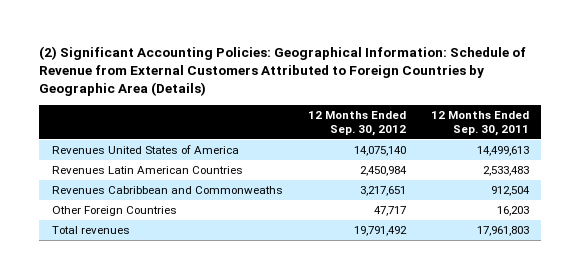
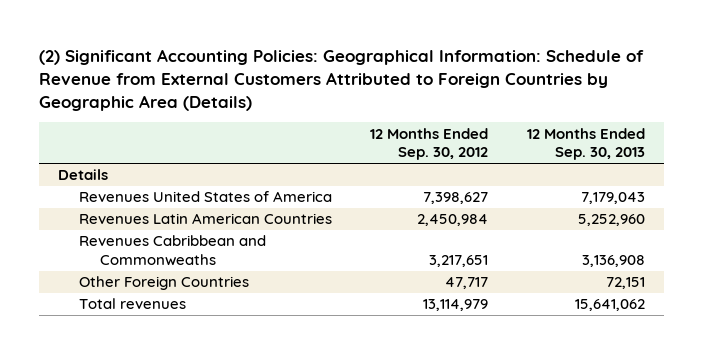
[430,111,529,137] 12 Months Ended Sep. 30, 2011 -> none
none -> [526,127,645,161] 12 Months Ended Sep. 30, 2013
none -> [57,169,108,181] Details
[353,146,406,157] 14,075,140 -> [423,192,489,205] 7,398,627
[353,226,407,237] 19,791,492 -> [423,299,489,312] 13,114,979

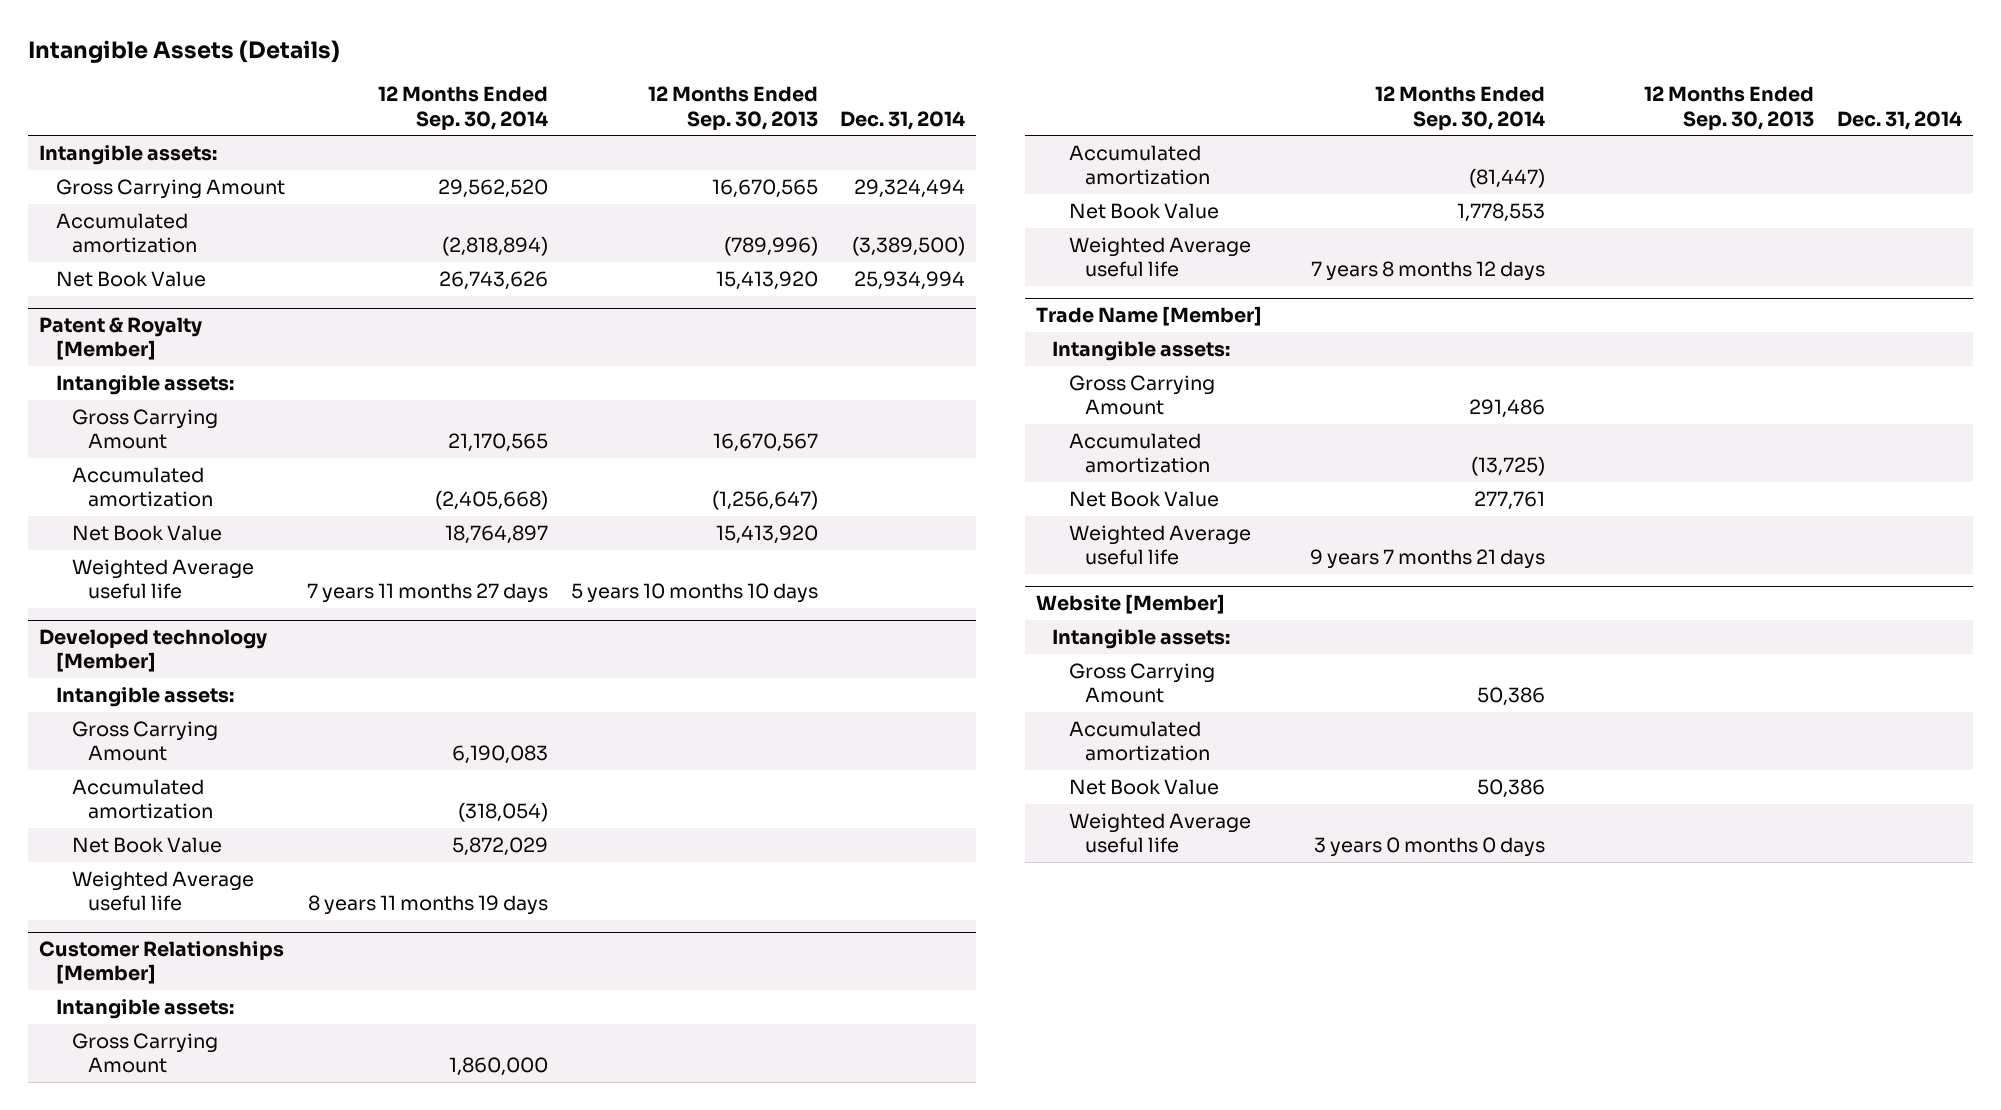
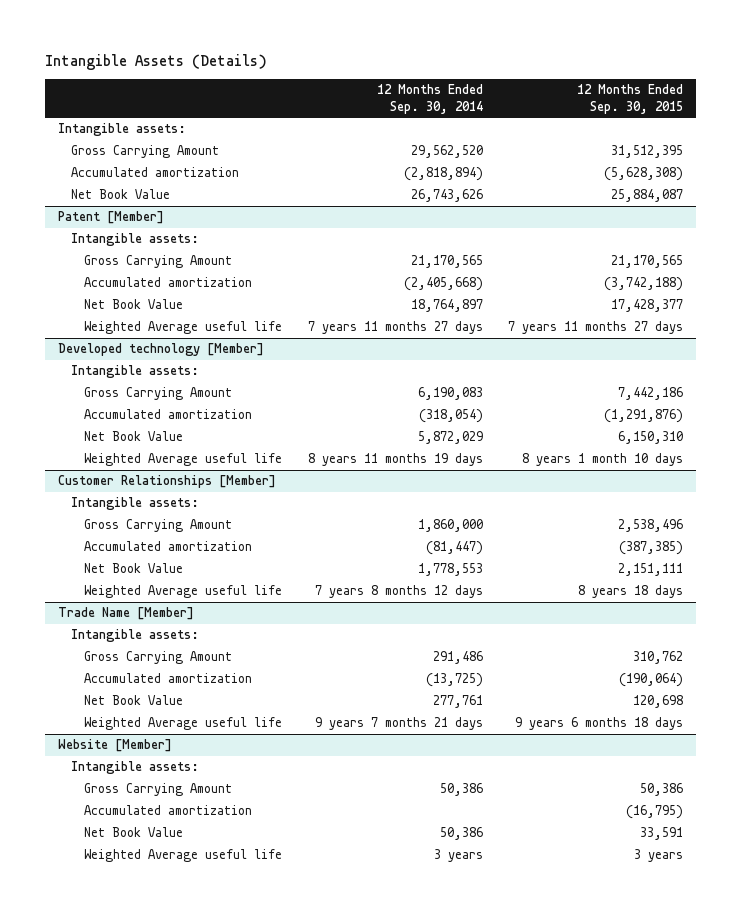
[647,86,818,130] 12 Months Ended Sep. 30, 2013 -> none
[840,110,966,130] Dec. 31, 2014 -> none
none -> [576,84,683,114] 12 Months Ended Sep. 30, 2015
[39,316,203,361] Patent & Royalty [Member] -> [57,211,164,225] Patent [Member]
[1313,837,1545,858] 3 years 0 months 0 days -> [433,849,483,863] 3 years

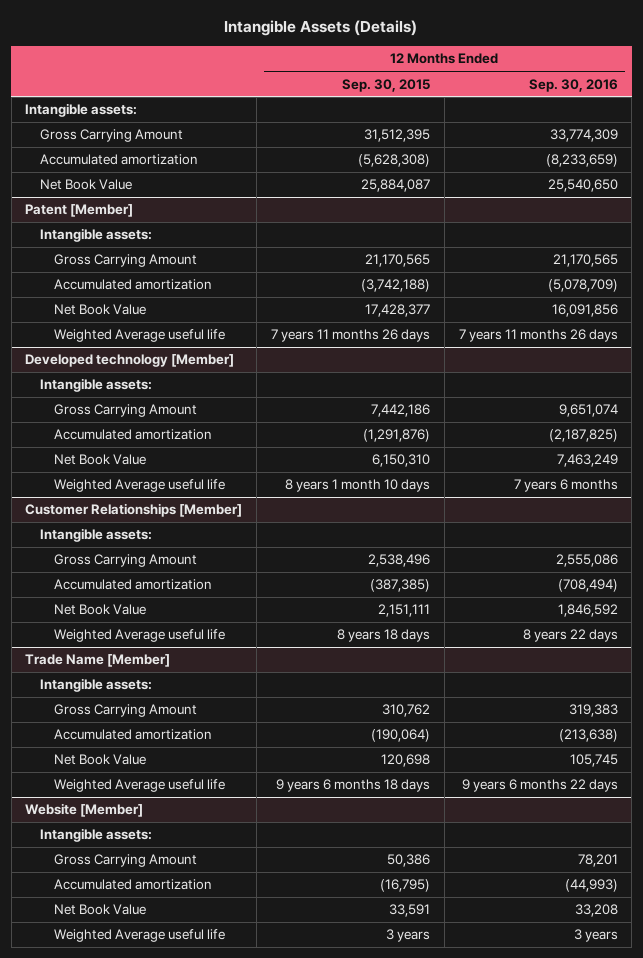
[376,84,483,114] 12 Months Ended Sep. 30, 2014 -> none
none -> [528,78,618,92] Sep. 30, 2016
[507,321,683,335] 7 years 11 months 27 days -> [270,329,430,343] 7 years 11 months 26 days

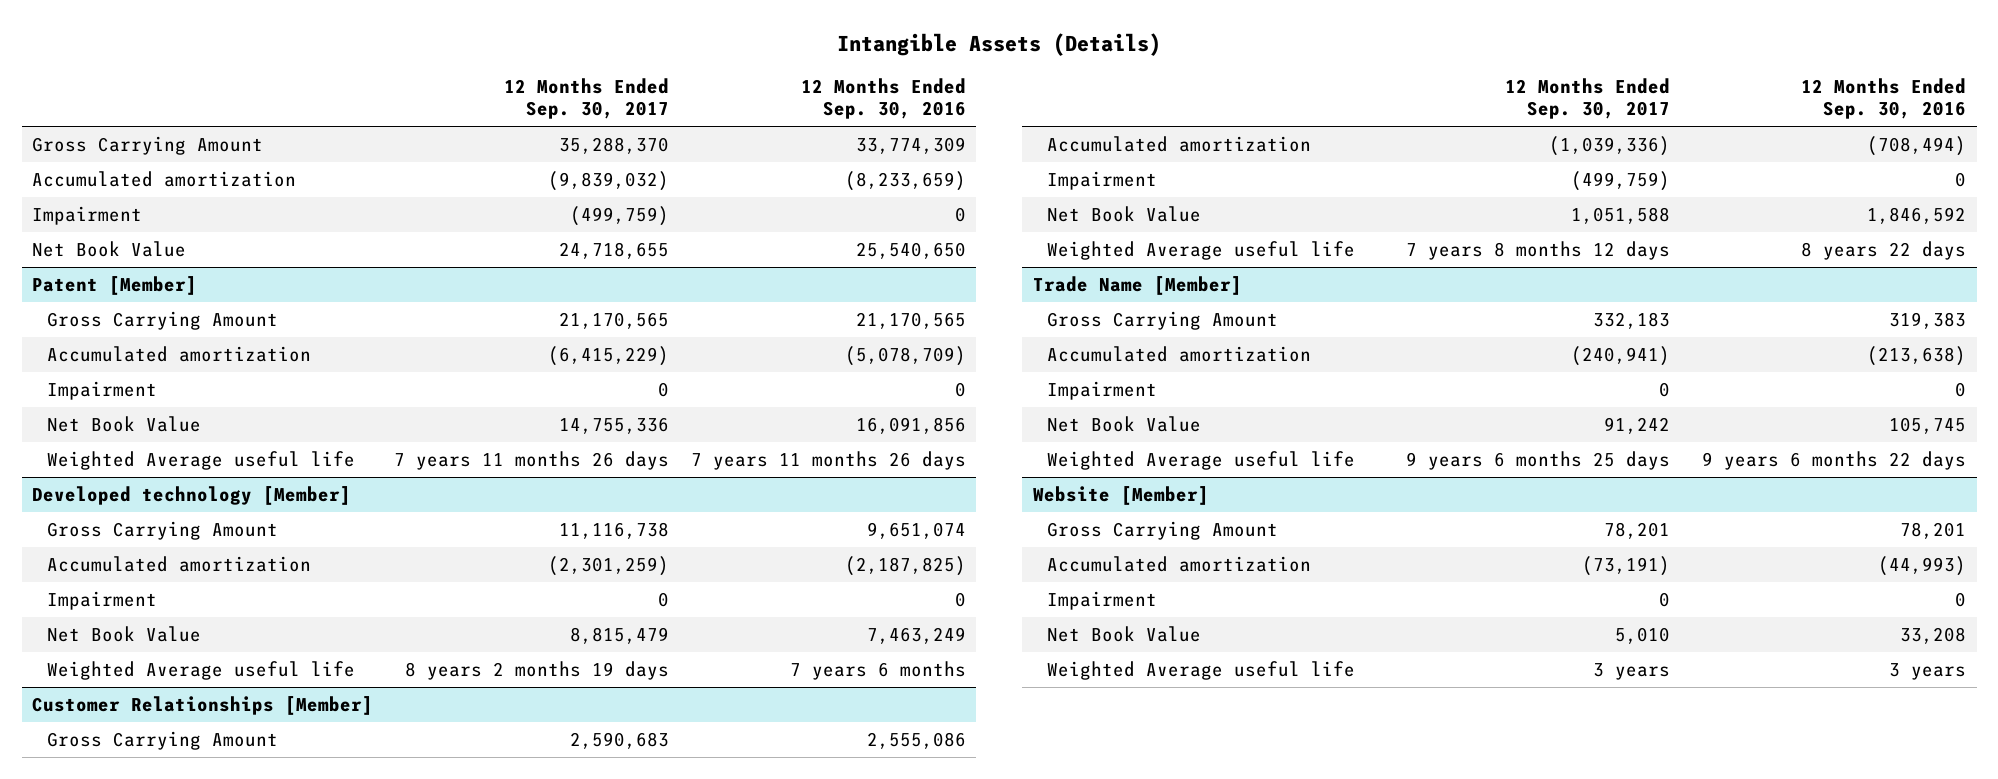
[341,78,430,92] Sep. 30, 2015 -> none
none -> [504,78,670,120] 12 Months Ended Sep. 30, 2017
[25,103,138,118] Intangible assets: -> none
none -> [32,206,143,226] Impairment
[39,228,152,243] Intangible assets: -> none
none -> [46,381,157,401] Impairment
[39,378,152,393] Intangible assets: -> none
none -> [46,591,157,611] Impairment
[39,528,152,543] Intangible assets: -> none
none -> [1047,171,1158,191] Impairment
[39,678,152,693] Intangible assets: -> none
none -> [1047,381,1158,401] Impairment
[39,828,152,843] Intangible assets: -> none
none -> [1047,591,1158,611] Impairment

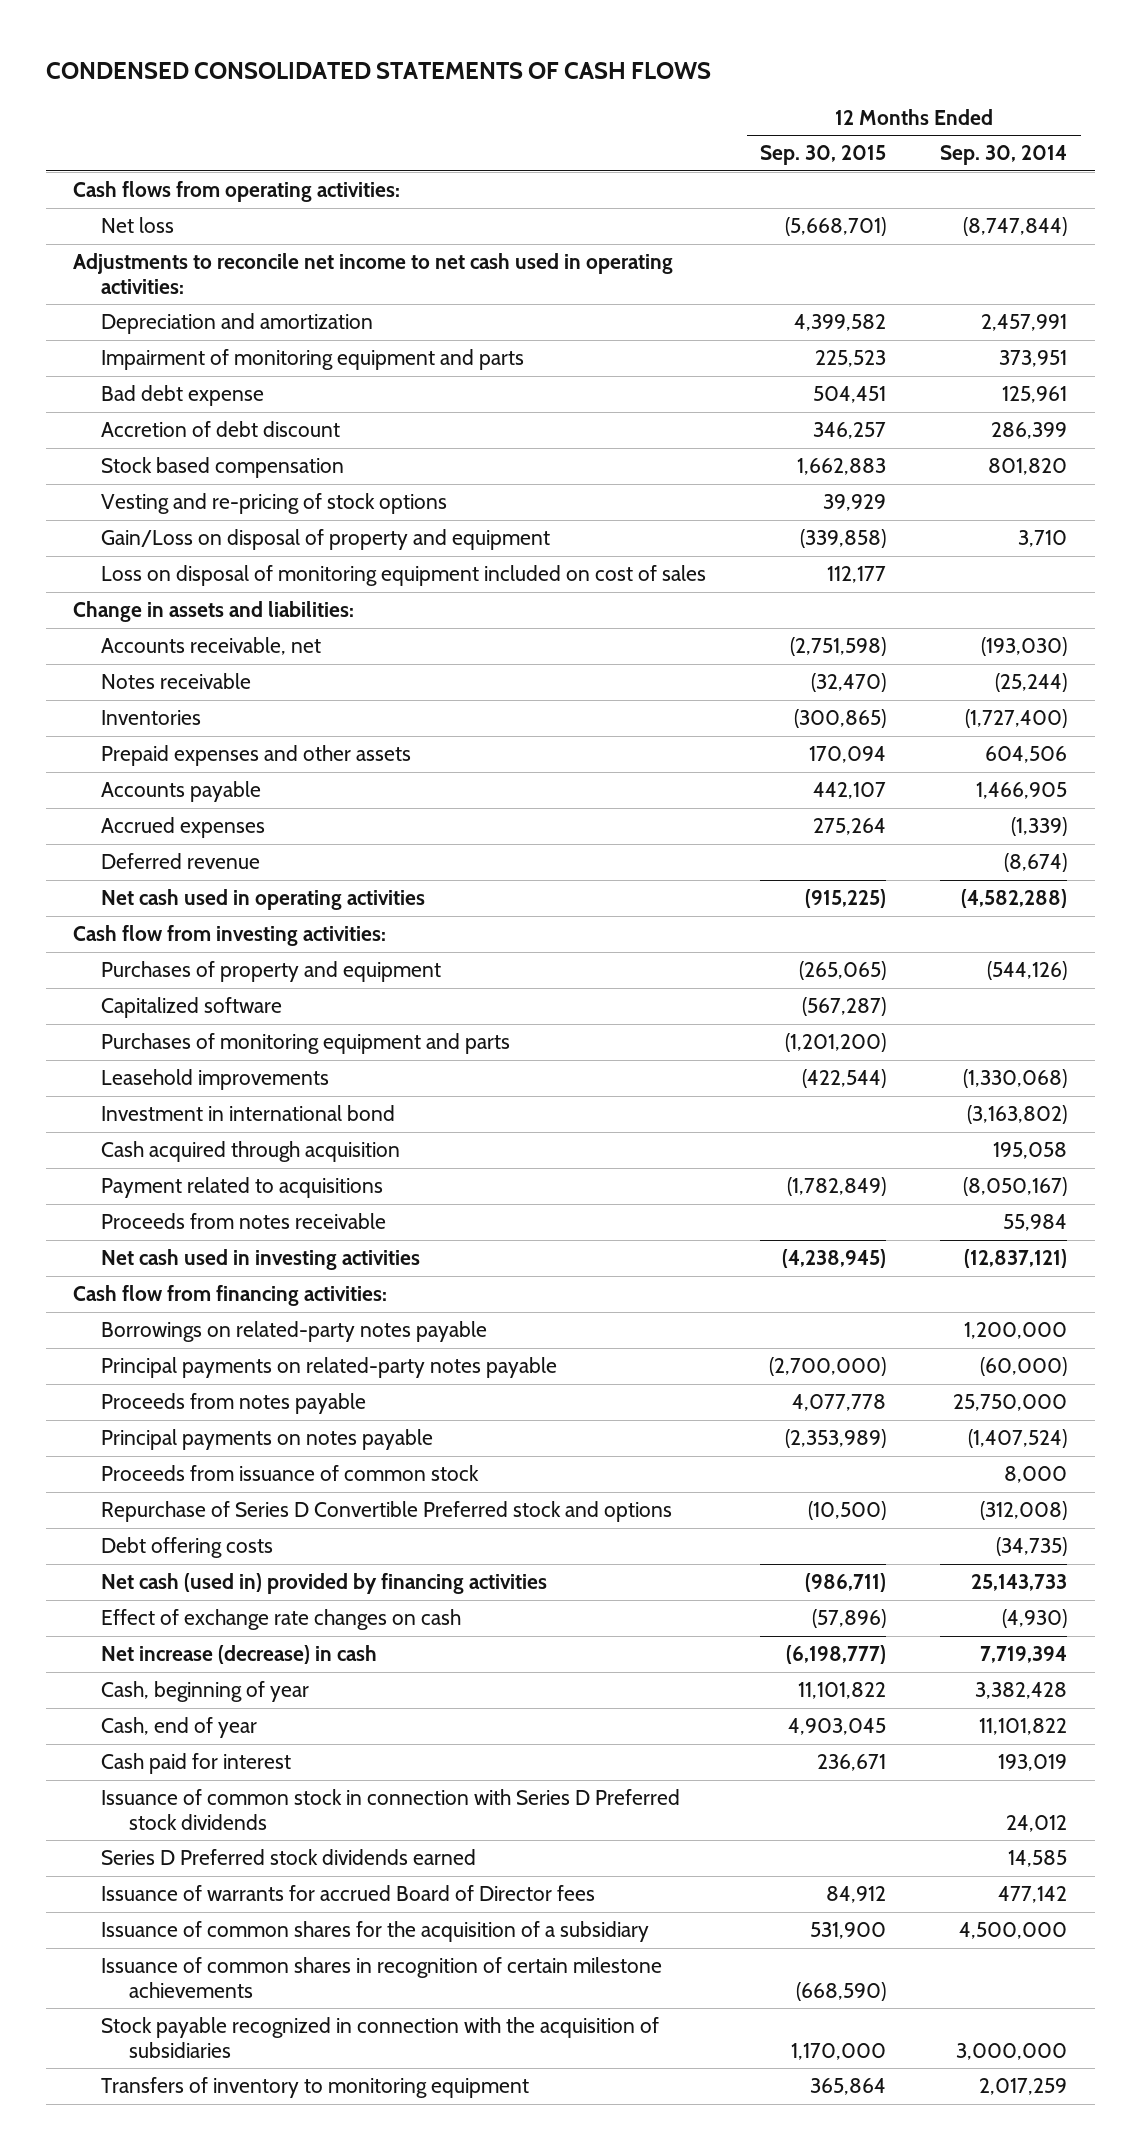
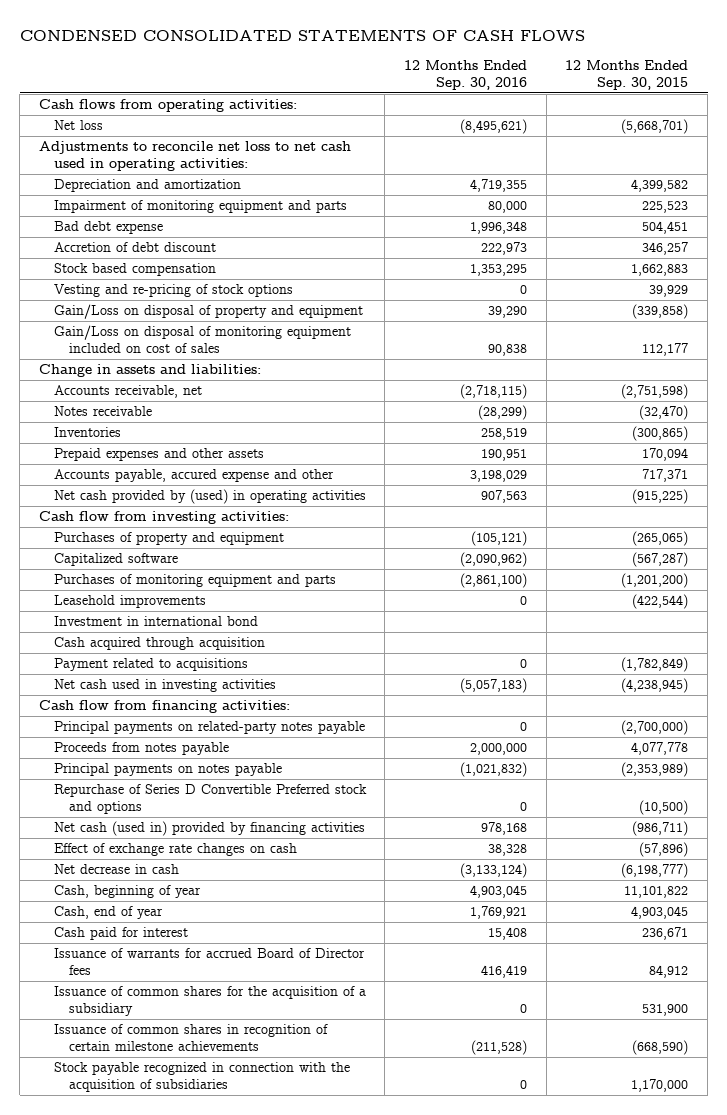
[940,145,1068,166] Sep. 30, 2014 -> none
none -> [404,59,528,90] 12 Months Ended Sep. 30, 2016
[73,253,674,294] Adjustments to reconcile net income to net cash used in operating activities: -> [38,141,351,172] Adjustments to reconcile net loss to net cash used in operating activities:
[100,565,706,587] Loss on disposal of monitoring equipment included on cost of sales -> [53,325,351,354] Gain/Loss on disposal of monitoring equipment included on cost of sales
[100,817,265,839] Accrued expenses -> none
[100,853,260,870] Deferred revenue -> none
[100,781,261,803] Accounts payable -> [53,469,334,483] Accounts payable, accured expense and other
[813,782,887,800] 442,107 -> [642,469,689,483] 717,371
[100,889,425,911] Net cash used in operating activities -> [53,489,366,505] Net cash provided by (used) in operating activities
[100,1213,386,1230] Proceeds from notes receivable -> none
[100,1321,487,1343] Borrowings on related-party notes payable -> none
[100,1465,479,1482] Proceeds from issuance of common stock -> none
[100,1537,273,1559] Debt offering costs -> none
[100,1645,377,1665] Net increase (decrease) in cash -> [53,864,179,875] Net decrease in cash
[100,1789,680,1830] Issuance of common stock in connection with Series D Preferred stock dividends -> none
[100,1849,476,1866] Series D Preferred stock dividends earned -> none
[100,2077,529,2099] Transfers of inventory to monitoring equipment -> none

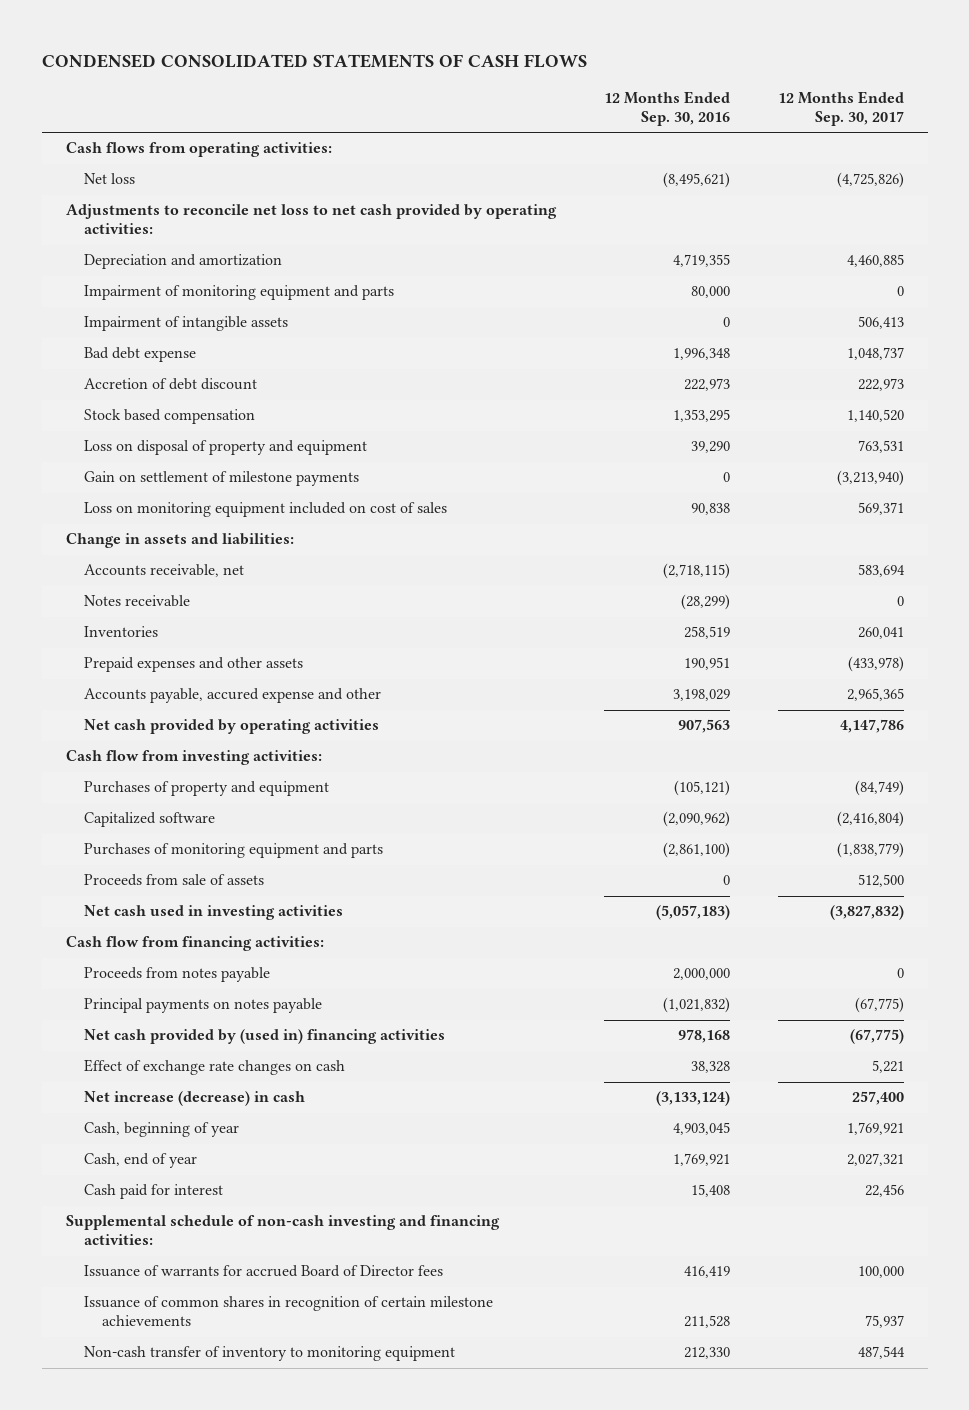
[565,59,689,90] 12 Months Ended Sep. 30, 2015 -> none
none -> [777,91,904,127] 12 Months Ended Sep. 30, 2017
[38,141,351,172] Adjustments to reconcile net loss to net cash used in operating activities: -> [65,204,557,235] Adjustments to reconcile net loss to net cash provided by operating activities:
none -> [84,316,289,332] Impairment of intangible assets
[53,284,293,298] Vesting and re-pricing of stock options -> none
[53,304,363,320] Gain/Loss on disposal of property and equipment -> [84,440,368,456] Loss on disposal of property and equipment
none -> [84,471,360,487] Gain on settlement of milestone payments
[53,325,351,354] Gain/Loss on disposal of monitoring equipment included on cost of sales -> [84,502,448,518] Loss on monitoring equipment included on cost of sales
[53,489,366,505] Net cash provided by (used) in operating activities -> [84,719,380,735] Net cash provided by operating activities
[53,595,206,609] Leasehold improvements -> none
[53,616,258,627] Investment in international bond -> none
[53,637,265,651] Cash acquired through acquisition -> none
[53,658,248,672] Payment related to acquisitions -> none
none -> [84,874,265,887] Proceeds from sale of assets
[53,721,365,735] Principal payments on related-party notes payable -> none
[53,784,367,815] Repurchase of Series D Convertible Preferred stock and options -> none
[53,821,365,837] Net cash (used in) provided by financing activities -> [84,1029,446,1045] Net cash provided by (used in) financing activities
[53,864,179,875] Net decrease in cash -> [84,1091,306,1107] Net increase (decrease) in cash
none -> [65,1215,500,1246] Supplemental schedule of non-cash investing and financing activities:
[53,986,366,1017] Issuance of common shares for the acquisition of a subsidiary -> none
[53,1062,350,1093] Stock payable recognized in connection with the acquisition of subsidiaries -> none
[471,1040,528,1056] (211,528) -> [683,1315,730,1329] 211,528
none -> [84,1346,456,1362] Non-cash transfer of inventory to monitoring equipment

